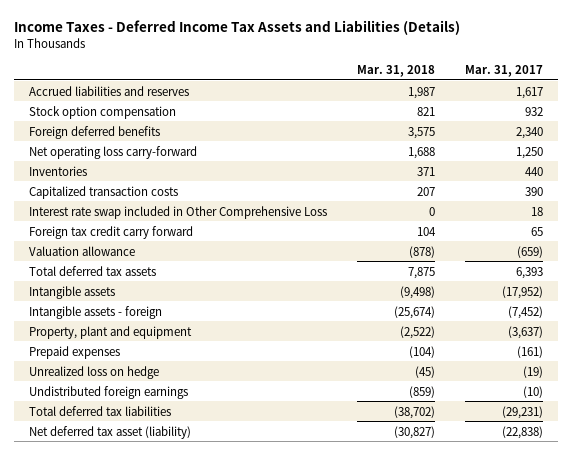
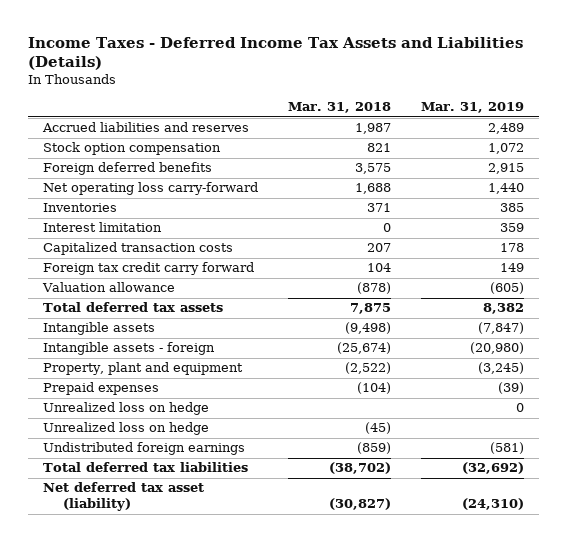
[464,64,543,77] Mar. 31, 2017 -> none
none -> [420,102,524,114] Mar. 31, 2019
none -> [43,222,163,233] Interest limitation
[28,205,327,219] Interest rate swap included in Other Comprehensive Loss -> none
none -> [43,402,210,416] Unrealized loss on hedge

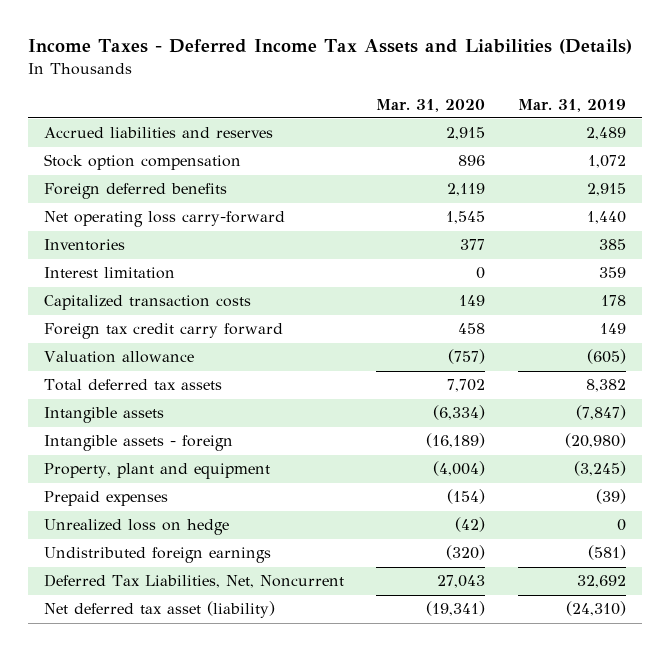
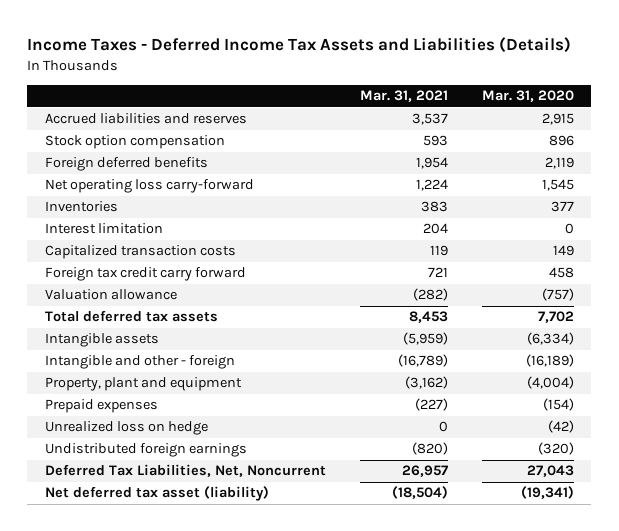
[517,98,626,112] Mar. 31, 2019 -> none
none -> [359,90,448,103] Mar. 31, 2021
[43,435,233,452] Intangible assets - foreign -> [44,355,235,370] Intangible and other - foreign

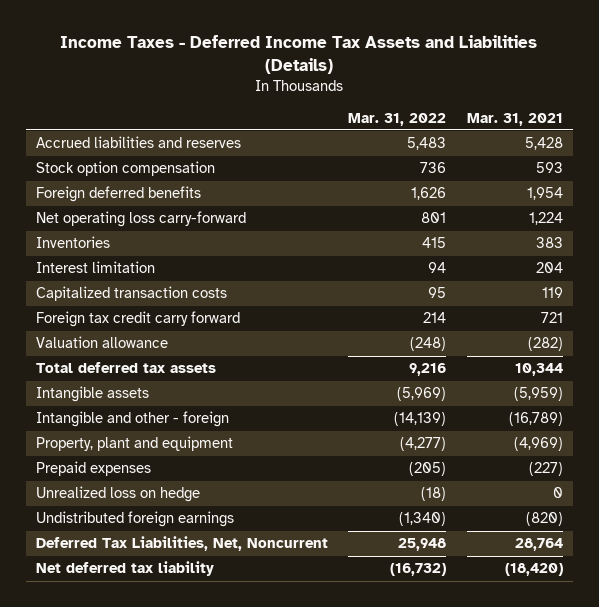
[482,90,575,103] Mar. 31, 2020 -> none
none -> [348,112,447,126] Mar. 31, 2022
[411,113,448,126] 3,537 -> [525,137,564,151] 5,428
[408,311,448,324] 8,453 -> [515,363,564,377] 10,344
[404,376,448,390] (3,162) -> [514,437,564,452] (4,969)
[401,465,448,478] 26,957 -> [515,538,564,552] 28,764
[44,486,269,502] Net deferred tax asset (liability) -> [35,561,214,577] Net deferred tax liability
[391,486,448,500] (18,504) -> [505,563,564,577] (18,420)

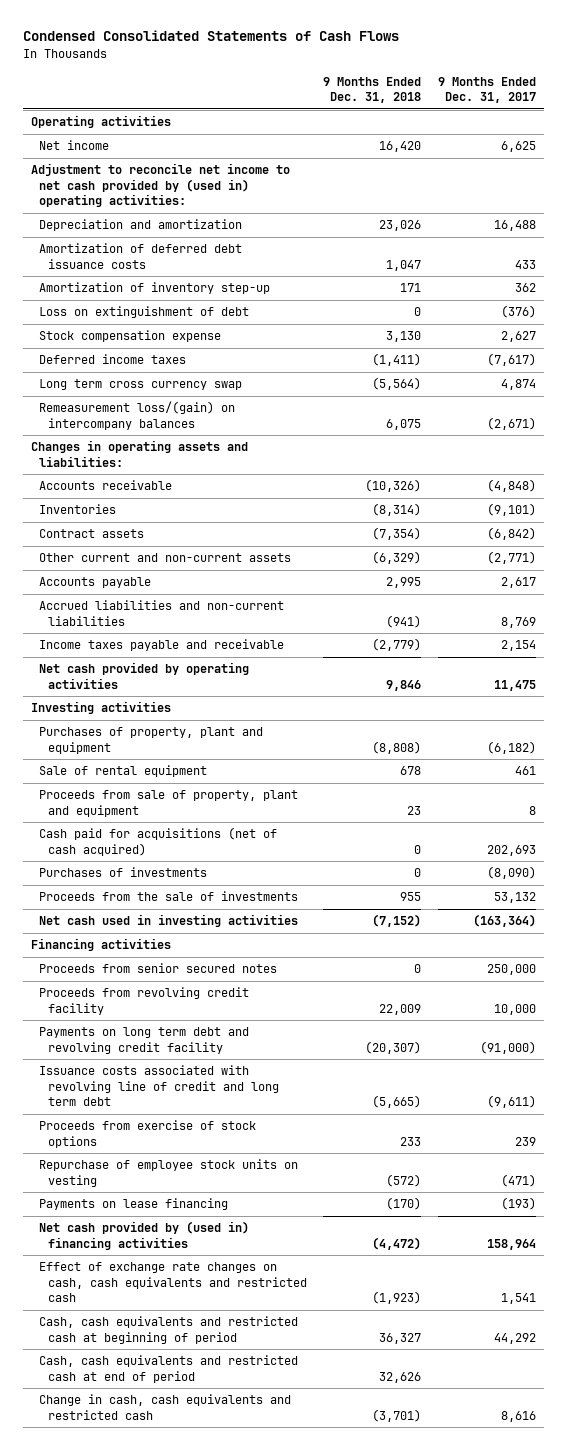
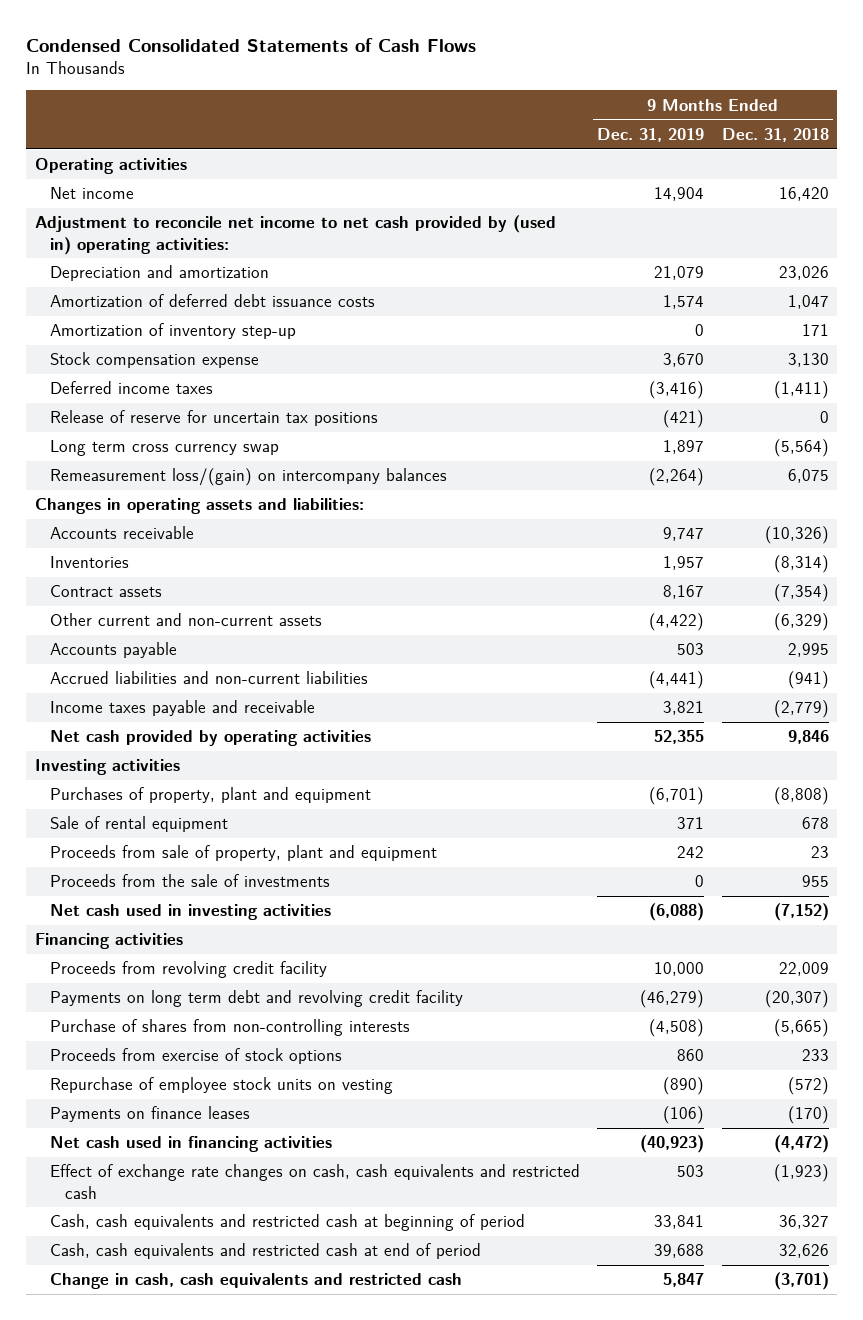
[438,76,537,104] 9 Months Ended Dec. 31, 2017 -> none
none -> [597,127,705,142] Dec. 31, 2019
[39,306,250,319] Loss on extinguishment of debt -> none
none -> [49,410,378,427] Release of reserve for uncertain tax positions
[39,827,278,856] Cash paid for acquisitions (net of cash acquired) -> none
[39,867,208,878] Purchases of investments -> none
[39,963,278,974] Proceeds from senior secured notes -> none
[39,1065,279,1107] Issuance costs associated with revolving line of credit and long term debt -> [49,1019,410,1037] Purchase of shares from non-controlling interests
[39,1198,229,1211] Payments on lease financing -> [49,1106,250,1123] Payments on finance leases
[39,1221,250,1250] Net cash provided by (used in) financing activities -> [49,1136,332,1153] Net cash used in financing activities

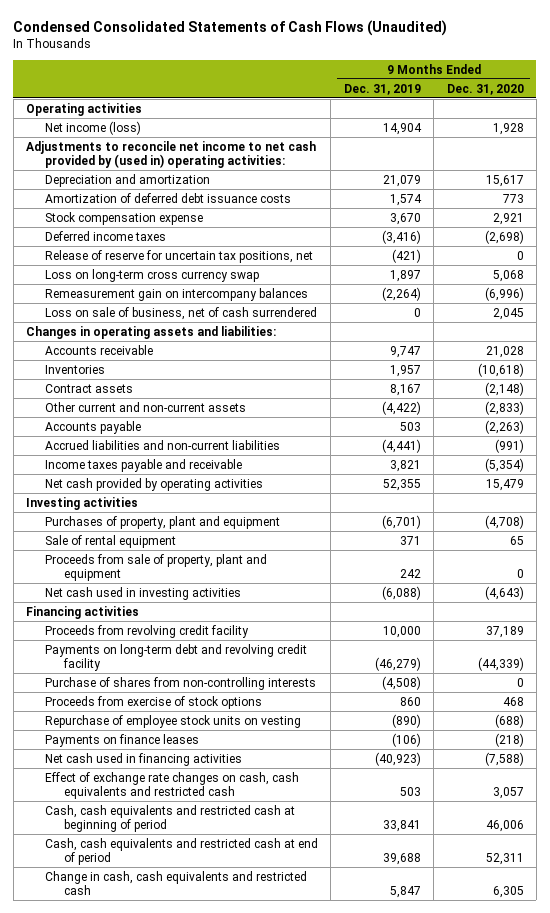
[25,37,476,52] Condensed Consolidated Statements of Cash Flows -> [13,19,448,36] Condensed Consolidated Statements of Cash Flows (Unaudited)
[721,127,829,142] Dec. 31, 2018 -> none
none -> [446,83,524,95] Dec. 31, 2020
[49,187,134,200] Net income -> [45,120,142,135] Net income (loss)
[34,215,556,255] Adjustment to reconcile net income to net cash provided by (used in) operating activities: -> [26,140,317,169] Adjustments to reconcile net income to net cash provided by (used in) operating activities:
[49,323,296,340] Amortization of inventory step-up -> none
[49,410,378,427] Release of reserve for uncertain tax positions -> [45,249,314,263] Release of reserve for uncertain tax positions, net
[49,440,279,457] Long term cross currency swap -> [45,268,260,282] Loss on long-term cross currency swap
[49,468,447,487] Remeasurement loss/(gain) on intercompany balances -> [45,287,309,301] Remeasurement gain on intercompany balances
none -> [45,306,318,320] Loss on sale of business, net of cash surrendered
[49,874,330,888] Proceeds from the sale of investments -> none
[49,990,463,1008] Payments on long term debt and revolving credit facility -> [45,643,308,672] Payments on long-term debt and revolving credit facility

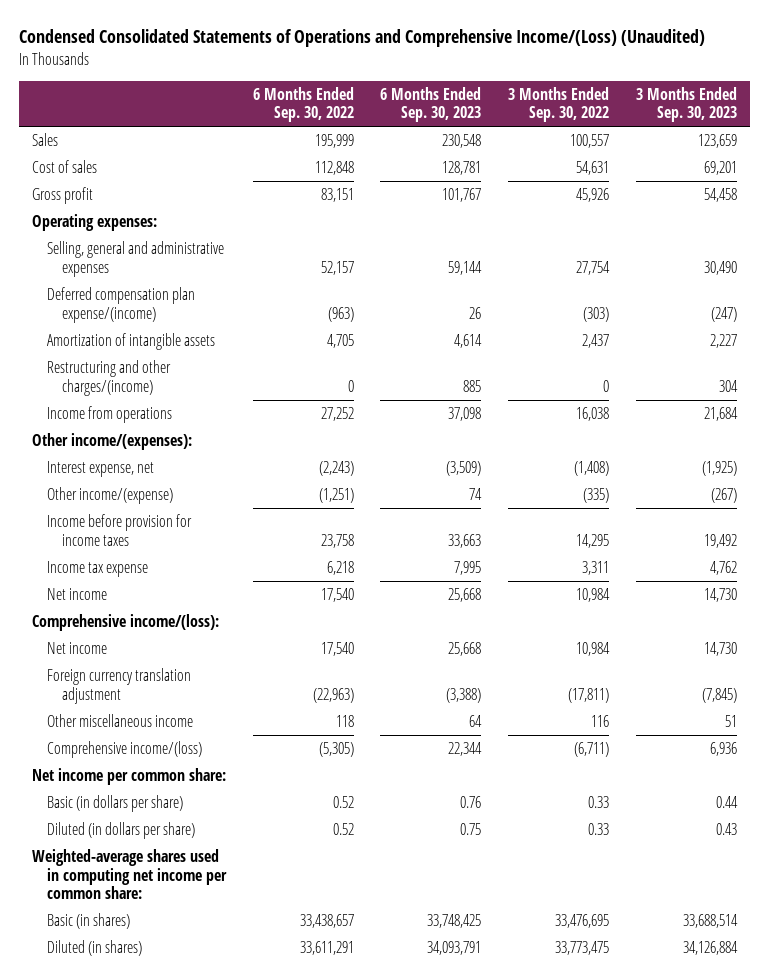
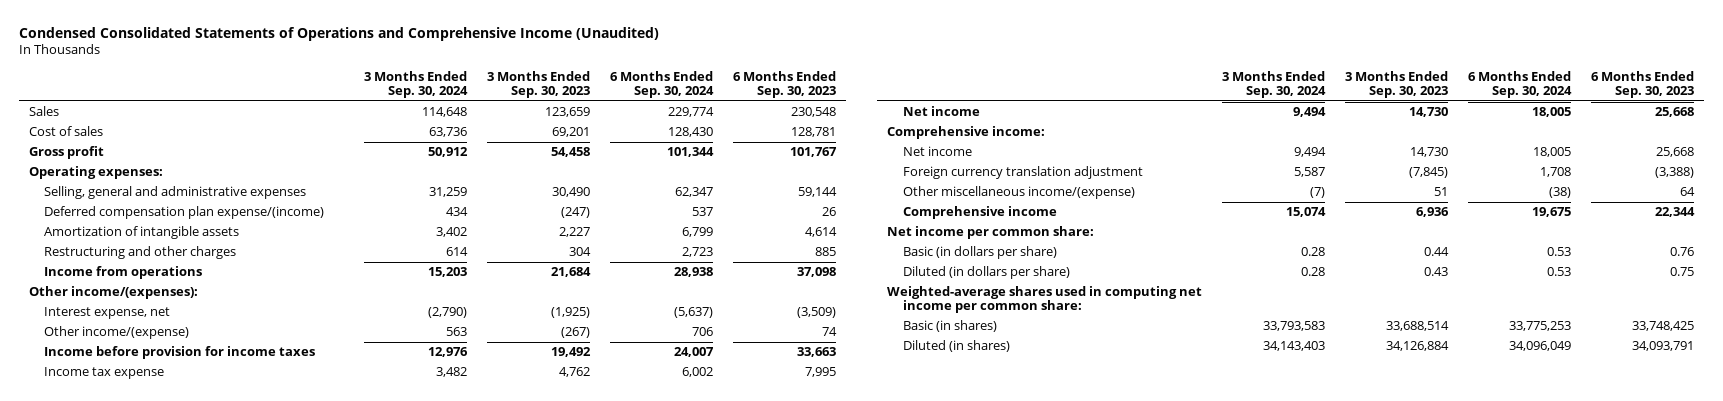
[18,29,705,48] Condensed Consolidated Statements of Operations and Comprehensive Income/(Loss) (Unaudited) -> [18,26,659,41] Condensed Consolidated Statements of Operations and Comprehensive Income (Unaudited)
[252,86,354,123] 6 Months Ended Sep. 30, 2022 -> none
[508,86,610,123] 3 Months Ended Sep. 30, 2022 -> none
none -> [363,70,468,98] 3 Months Ended Sep. 30, 2024
none -> [610,70,715,98] 6 Months Ended Sep. 30, 2024
[46,360,171,396] Restructuring and other charges/(income) -> [44,246,237,260] Restructuring and other charges
[32,614,220,632] Comprehensive income/(loss): -> [886,126,1045,140] Comprehensive income:
[46,714,193,728] Other miscellaneous income -> [902,186,1135,200] Other miscellaneous income/(expense)
[46,741,202,759] Comprehensive income/(loss) -> [902,206,1057,220] Comprehensive income

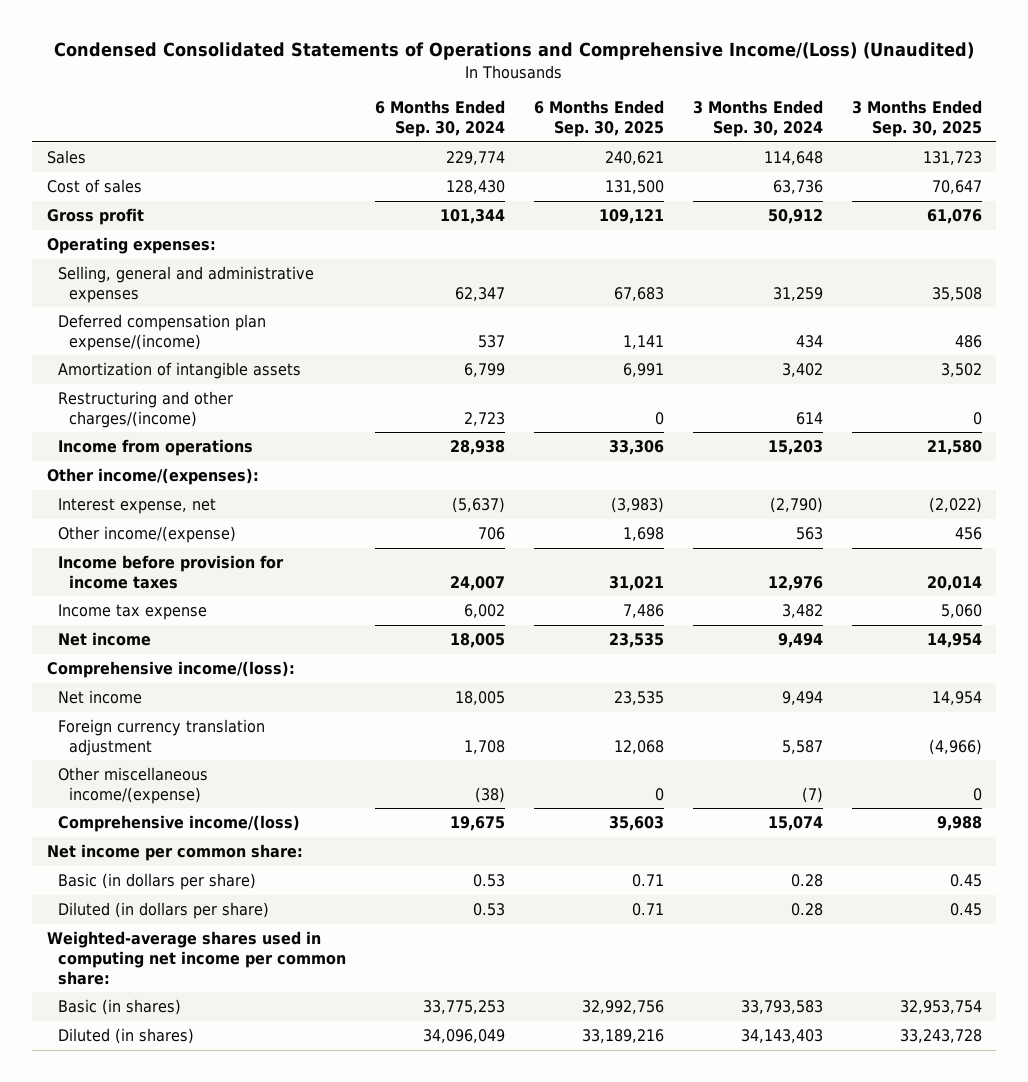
[18,26,659,41] Condensed Consolidated Statements of Operations and Comprehensive Income (Unaudited) -> [54,42,975,61] Condensed Consolidated Statements of Operations and Comprehensive Income/(Loss) (Unaudited)
[487,70,591,98] 3 Months Ended Sep. 30, 2023 -> none
[733,70,837,98] 6 Months Ended Sep. 30, 2023 -> none
none -> [533,100,664,138] 6 Months Ended Sep. 30, 2025
none -> [851,100,982,138] 3 Months Ended Sep. 30, 2025
[44,246,237,260] Restructuring and other charges -> [57,391,233,428] Restructuring and other charges/(income)
[886,126,1045,140] Comprehensive income: -> [46,661,295,679] Comprehensive income/(loss):
[902,206,1057,220] Comprehensive income -> [57,815,300,833] Comprehensive income/(loss)

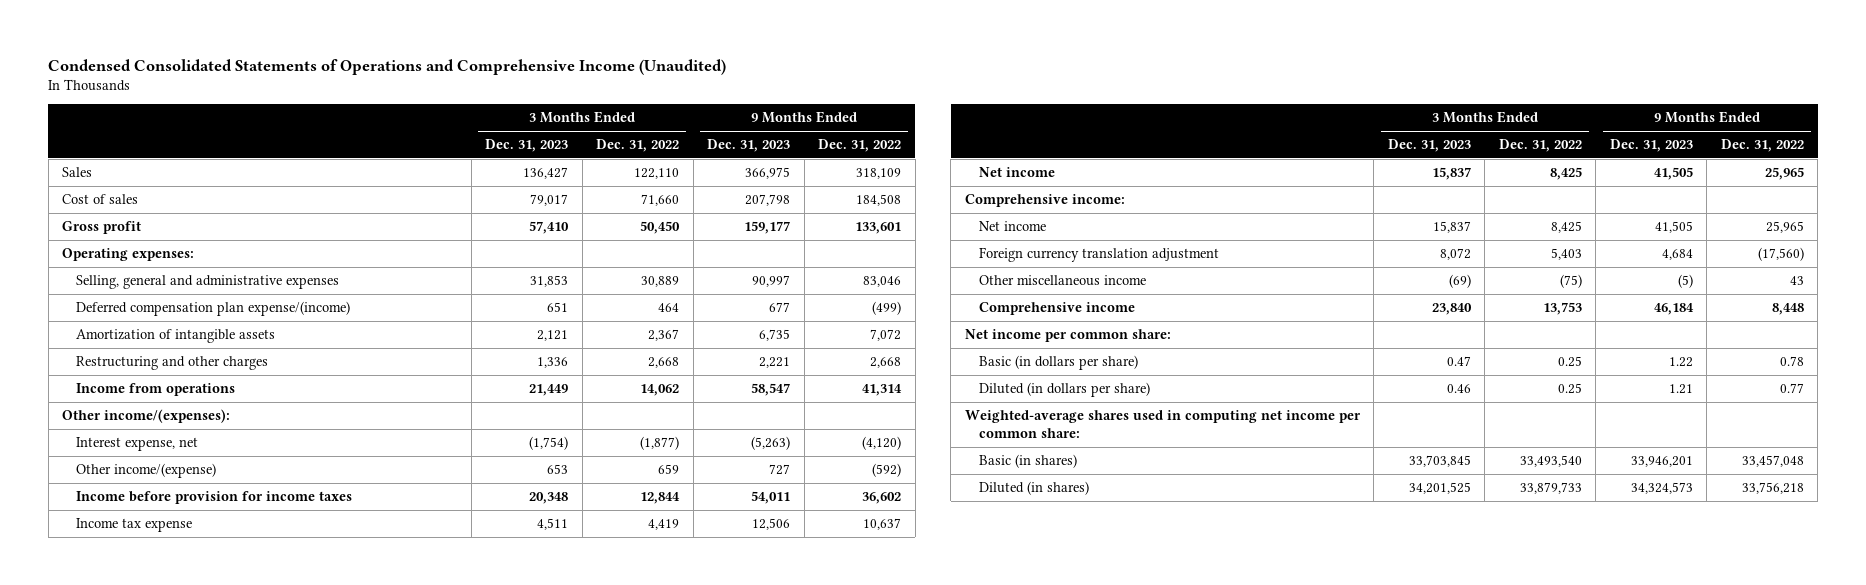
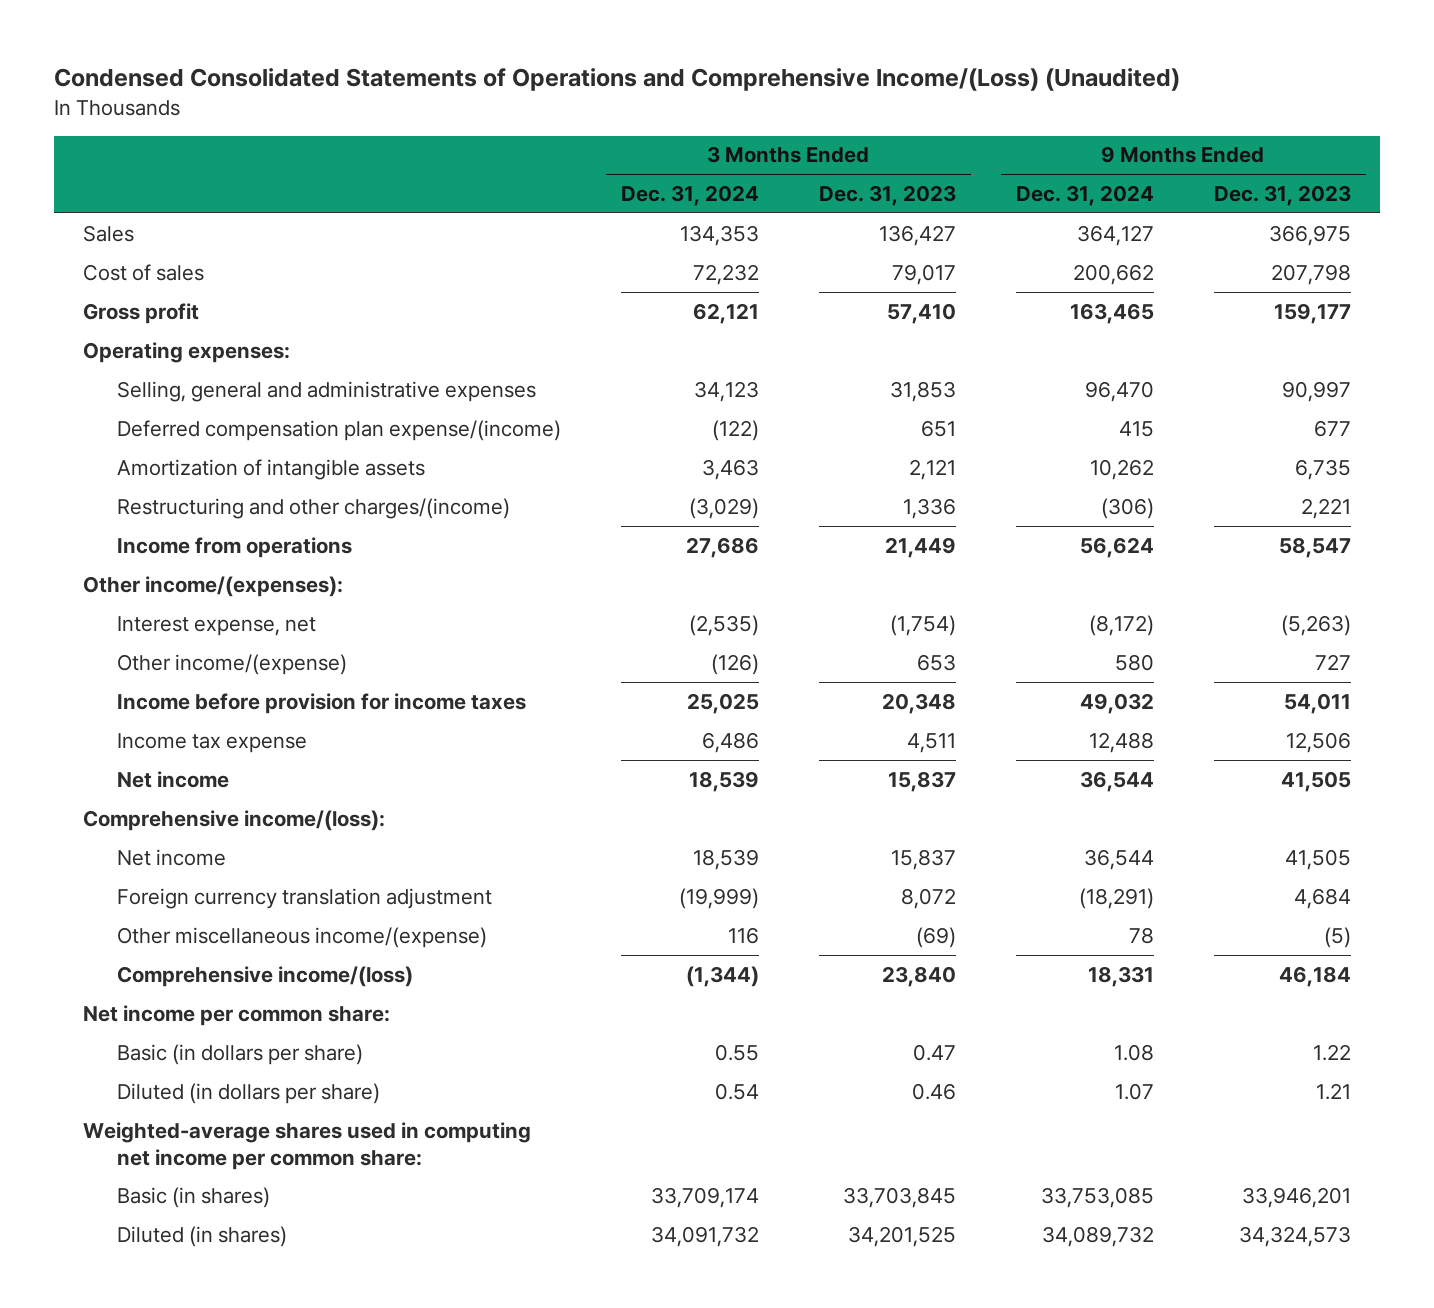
[48,58,727,75] Condensed Consolidated Statements of Operations and Comprehensive Income (Unaudited) -> [53,68,1180,92] Condensed Consolidated Statements of Operations and Comprehensive Income/(Loss) (Unaudited)
[596,139,680,153] Dec. 31, 2022 -> none
[818,139,902,153] Dec. 31, 2022 -> none
none -> [620,184,759,206] Dec. 31, 2024
none -> [1015,184,1154,206] Dec. 31, 2024
[76,356,269,371] Restructuring and other charges -> [117,497,511,519] Restructuring and other charges/(income)
[964,194,1125,208] Comprehensive income: -> [83,809,386,831] Comprehensive income/(loss):
[978,275,1146,287] Other miscellaneous income -> [117,926,488,948] Other miscellaneous income/(expense)
[978,302,1135,316] Comprehensive income -> [117,965,414,987] Comprehensive income/(loss)

